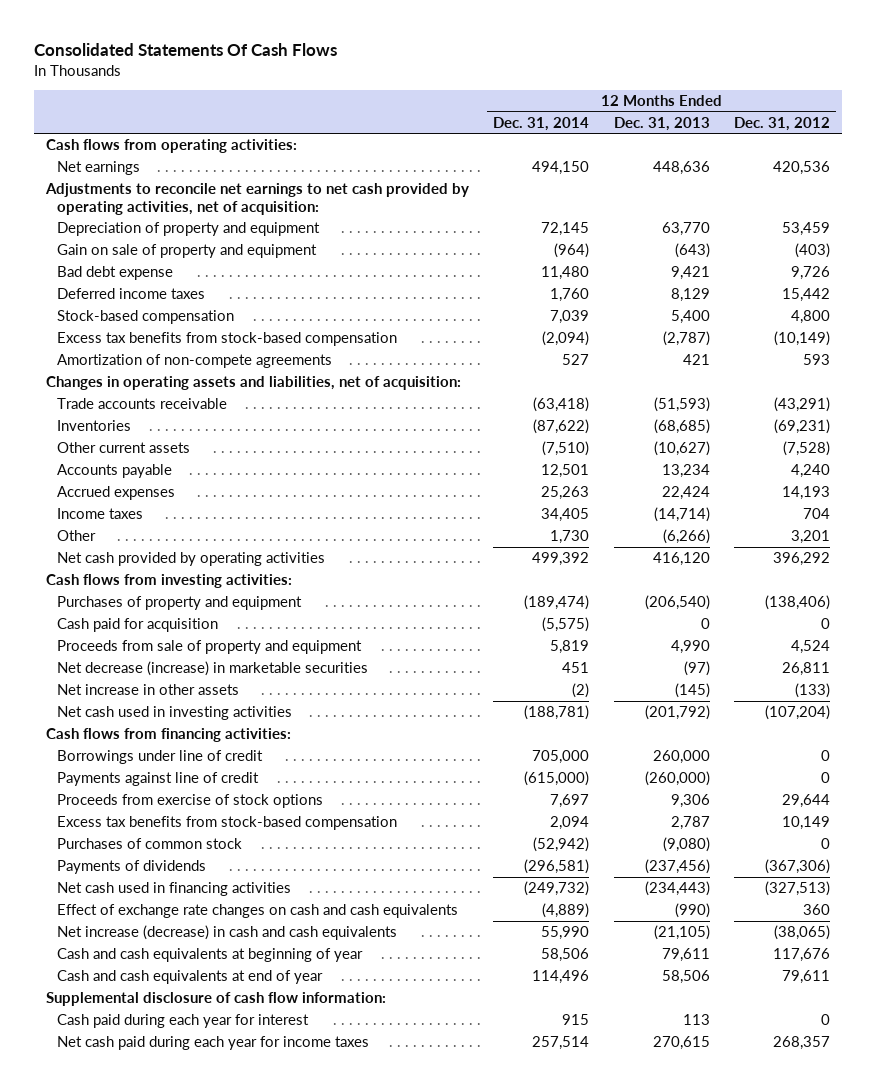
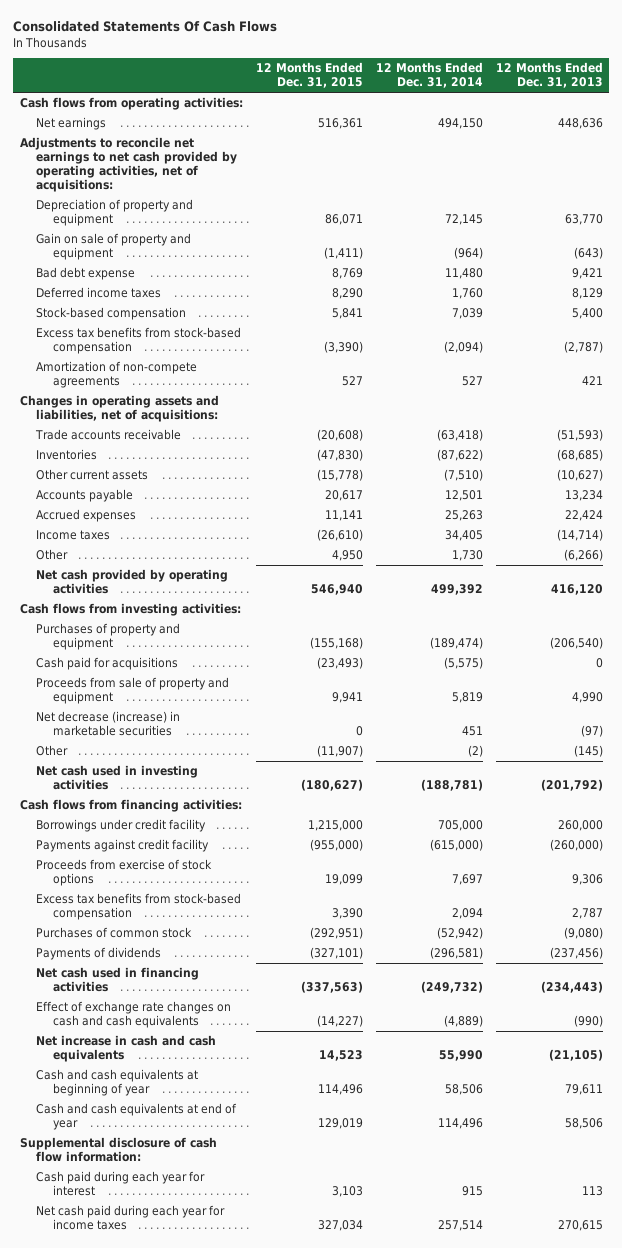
[734,116,831,131] Dec. 31, 2012 -> none
none -> [255,62,363,89] 12 Months Ended Dec. 31, 2015
[44,182,469,215] Adjustments to reconcile net earnings to net cash provided by operating activities, net of acquisition: -> [19,137,238,192] Adjustments to reconcile net earnings to net cash provided by operating activities, net of acquisitions:
[45,375,461,390] Changes in operating assets and liabilities, net of acquisition: -> [19,395,219,423] Changes in operating assets and liabilities, net of acquisitions:
[56,617,218,632] Cash paid for acquisition -> [36,657,179,671] Cash paid for acquisitions
[56,683,239,695] Net increase in other assets -> [36,745,69,757] Other
[56,749,263,764] Borrowings under line of credit -> [36,819,207,833] Borrowings under credit facility
[56,771,259,786] Payments against line of credit -> [36,839,210,853] Payments against credit facility
[56,924,397,940] Net increase (decrease) in cash and cash equivalents -> [36,1035,217,1063] Net increase in cash and cash equivalents

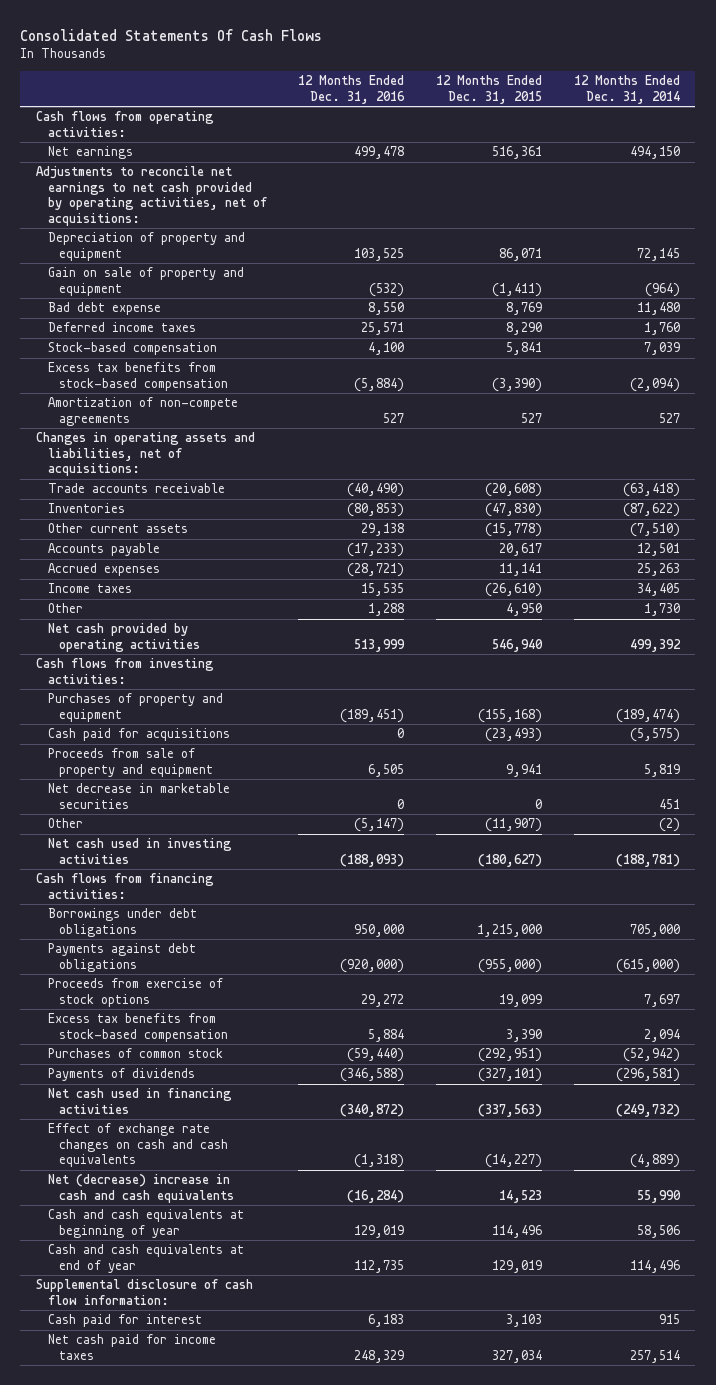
[495,62,603,89] 12 Months Ended Dec. 31, 2013 -> none
none -> [298,75,406,104] 12 Months Ended Dec. 31, 2016
[36,711,181,737] Net decrease (increase) in marketable securities -> [47,783,230,809] Net decrease in marketable securities
[36,819,207,833] Borrowings under credit facility -> [47,908,197,937] Borrowings under debt obligations
[36,839,210,853] Payments against credit facility -> [47,943,196,972] Payments against debt obligations
[36,1035,217,1063] Net increase in cash and cash equivalents -> [47,1174,235,1203] Net (decrease) increase in cash and cash equivalents
[36,1171,206,1197] Cash paid during each year for interest -> [47,1314,202,1328] Cash paid for interest
[36,1205,226,1231] Net cash paid during each year for income taxes -> [47,1334,216,1360] Net cash paid for income taxes

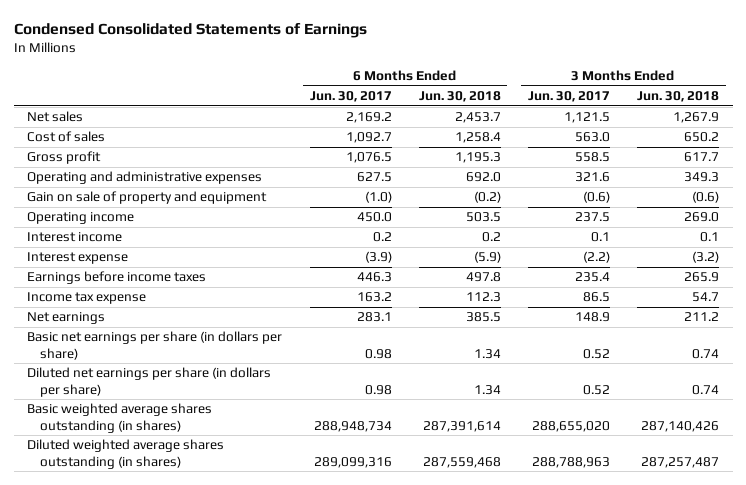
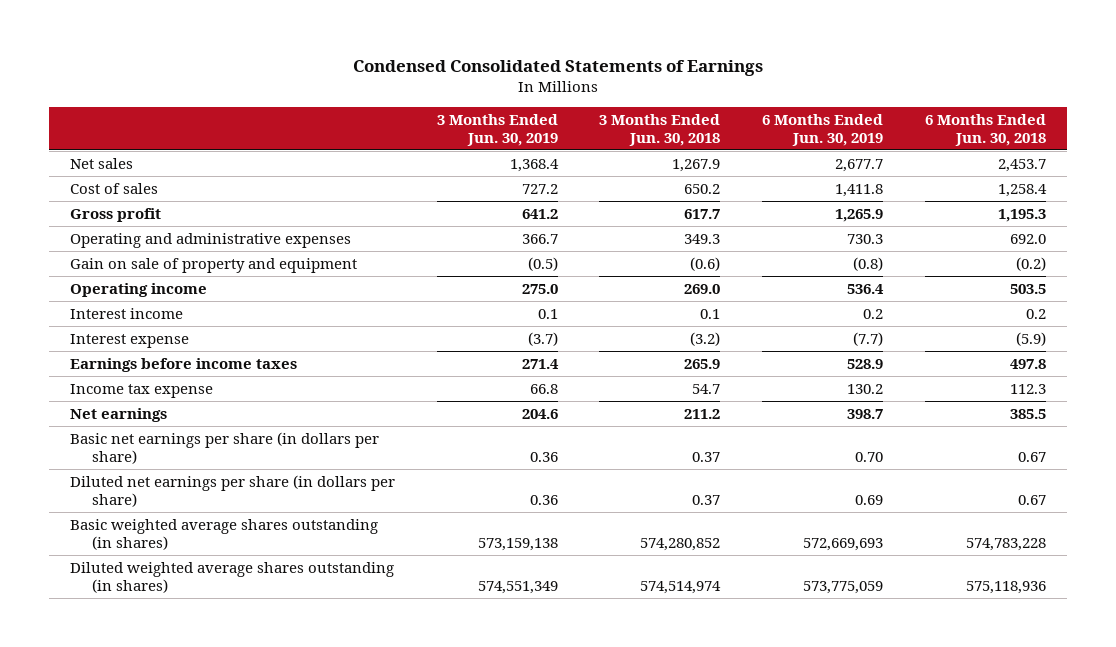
[309,90,392,102] Jun. 30, 2017 -> none
[527,90,610,102] Jun. 30, 2017 -> none
none -> [436,113,558,146] 3 Months Ended Jun. 30, 2019
none -> [762,113,884,146] 6 Months Ended Jun. 30, 2019
[473,348,501,359] 1.34 -> [1018,451,1047,462] 0.67
[692,348,720,359] 0.74 -> [692,451,721,462] 0.37
[473,384,501,395] 1.34 -> [1018,494,1047,505] 0.67
[692,384,720,395] 0.74 -> [692,494,721,505] 0.37
[422,420,501,432] 287,391,614 -> [966,537,1047,551] 574,783,228
[641,420,720,432] 287,140,426 -> [640,537,721,551] 574,280,852
[422,456,501,468] 287,559,468 -> [966,580,1047,594] 575,118,936
[641,456,720,468] 287,257,487 -> [640,580,722,594] 574,514,974

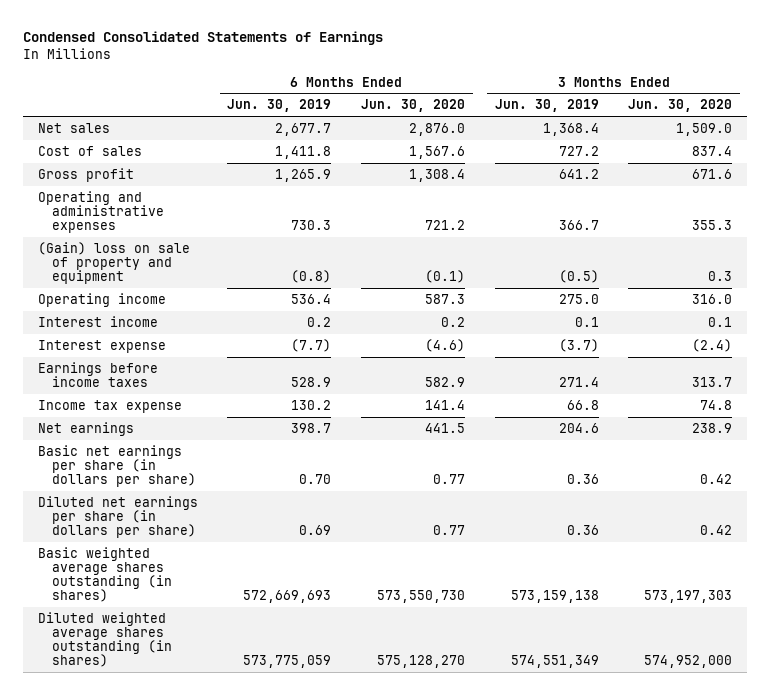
[599,113,721,146] 3 Months Ended Jun. 30, 2018 -> none
[925,113,1047,146] 6 Months Ended Jun. 30, 2018 -> none
none -> [361,99,466,113] Jun. 30, 2020
none -> [628,99,733,113] Jun. 30, 2020
[69,257,357,273] Gain on sale of property and equipment -> [37,241,190,285] (Gain) loss on sale of property and equipment

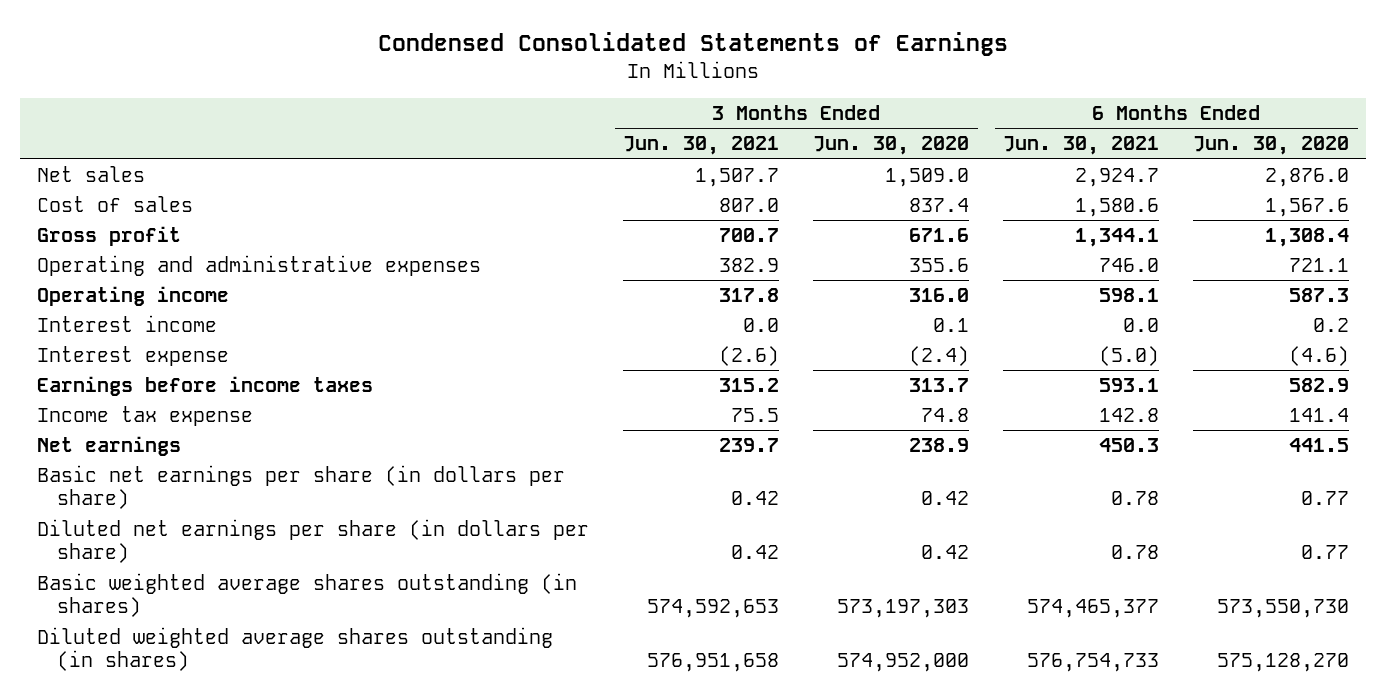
[227,99,332,113] Jun. 30, 2019 -> none
[494,99,599,113] Jun. 30, 2019 -> none
none -> [623,136,780,156] Jun. 30, 2021
none -> [1003,136,1160,156] Jun. 30, 2021
[37,241,190,285] (Gain) loss on sale of property and equipment -> none
[425,220,466,231] 721.2 -> [1289,258,1350,273] 721.1
[692,220,733,231] 355.3 -> [909,258,970,273] 355.6

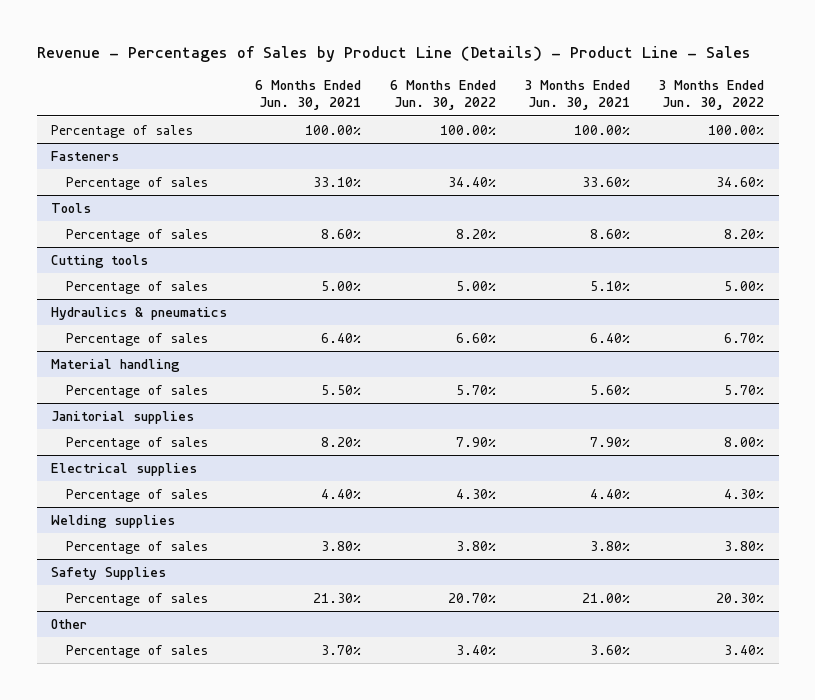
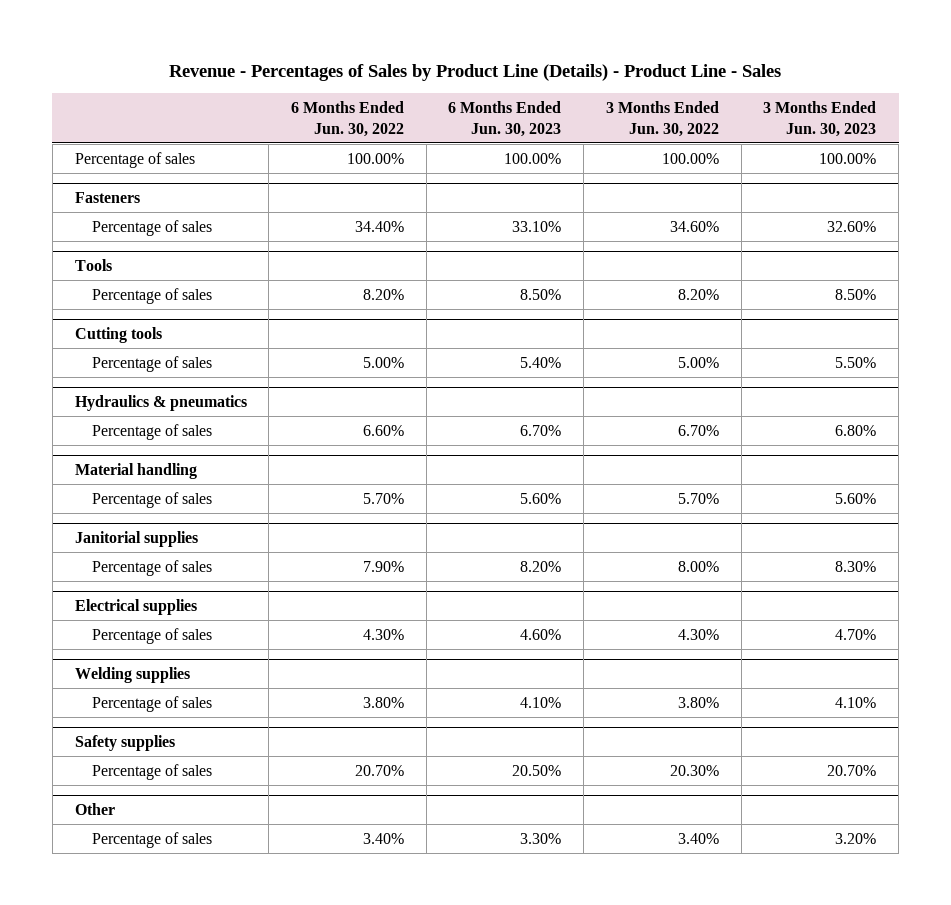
[255,79,362,111] 6 Months Ended Jun. 30, 2021 -> none
[523,79,630,111] 3 Months Ended Jun. 30, 2021 -> none
none -> [448,100,562,137] 6 Months Ended Jun. 30, 2023
none -> [763,100,877,137] 3 Months Ended Jun. 30, 2023
[50,566,166,580] Safety Supplies -> [74,734,175,751] Safety supplies

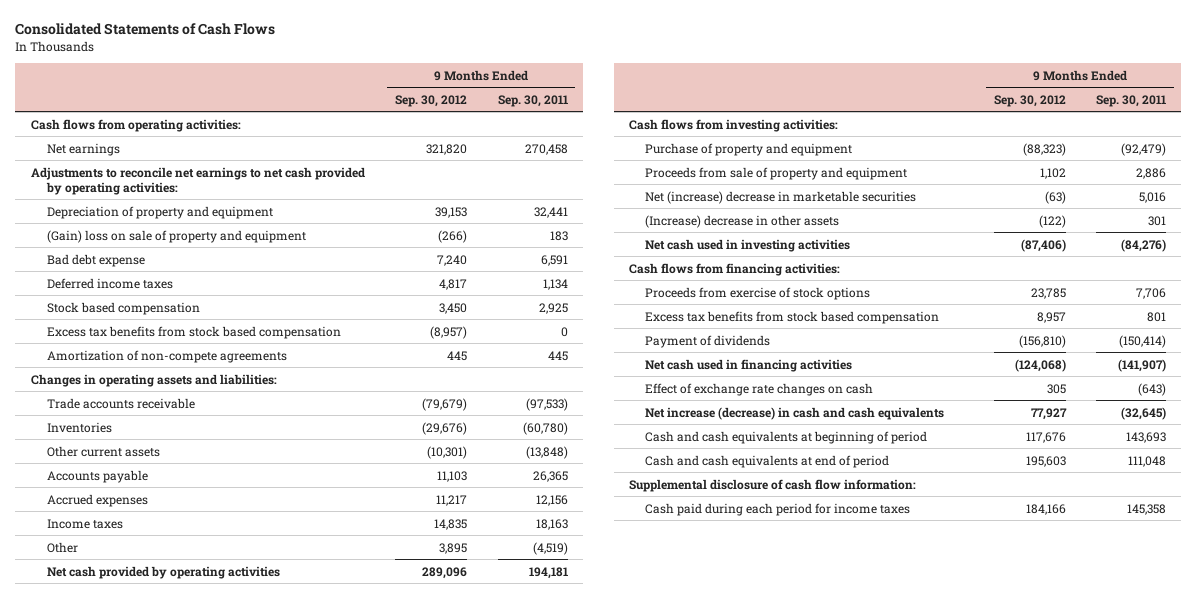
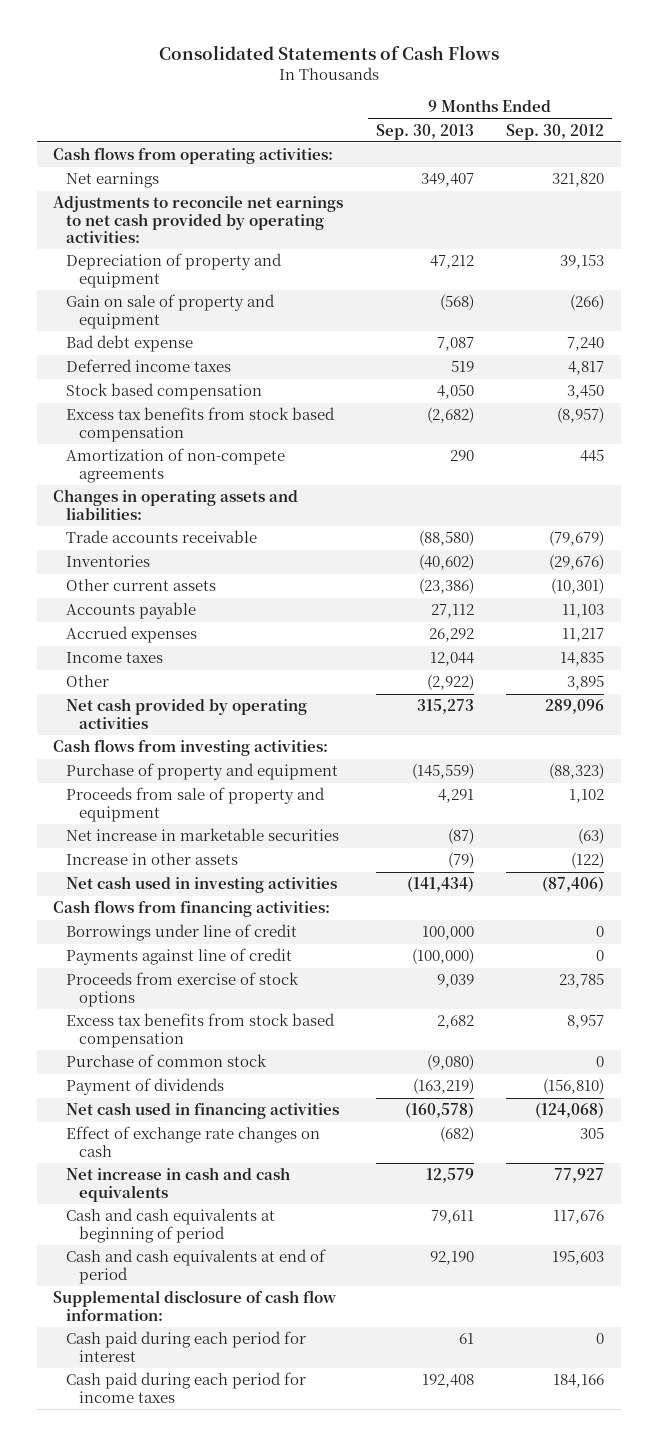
[497,94,568,107] Sep. 30, 2011 -> none
none -> [375,123,474,140] Sep. 30, 2013
[46,229,306,243] (Gain) loss on sale of property and equipment -> [65,294,275,329] Gain on sale of property and equipment
[645,190,917,204] Net (increase) decrease in marketable securities -> [65,828,339,842] Net increase in marketable securities
[645,214,840,228] (Increase) decrease in other assets -> [65,853,238,866] Increase in other assets
none -> [65,924,297,942] Borrowings under line of credit
none -> [65,948,292,966] Payments against line of credit
none -> [65,1054,267,1068] Purchase of common stock
[645,406,945,420] Net increase (decrease) in cash and cash equivalents -> [65,1167,290,1202] Net increase in cash and cash equivalents
none -> [65,1331,306,1362] Cash paid during each period for interest

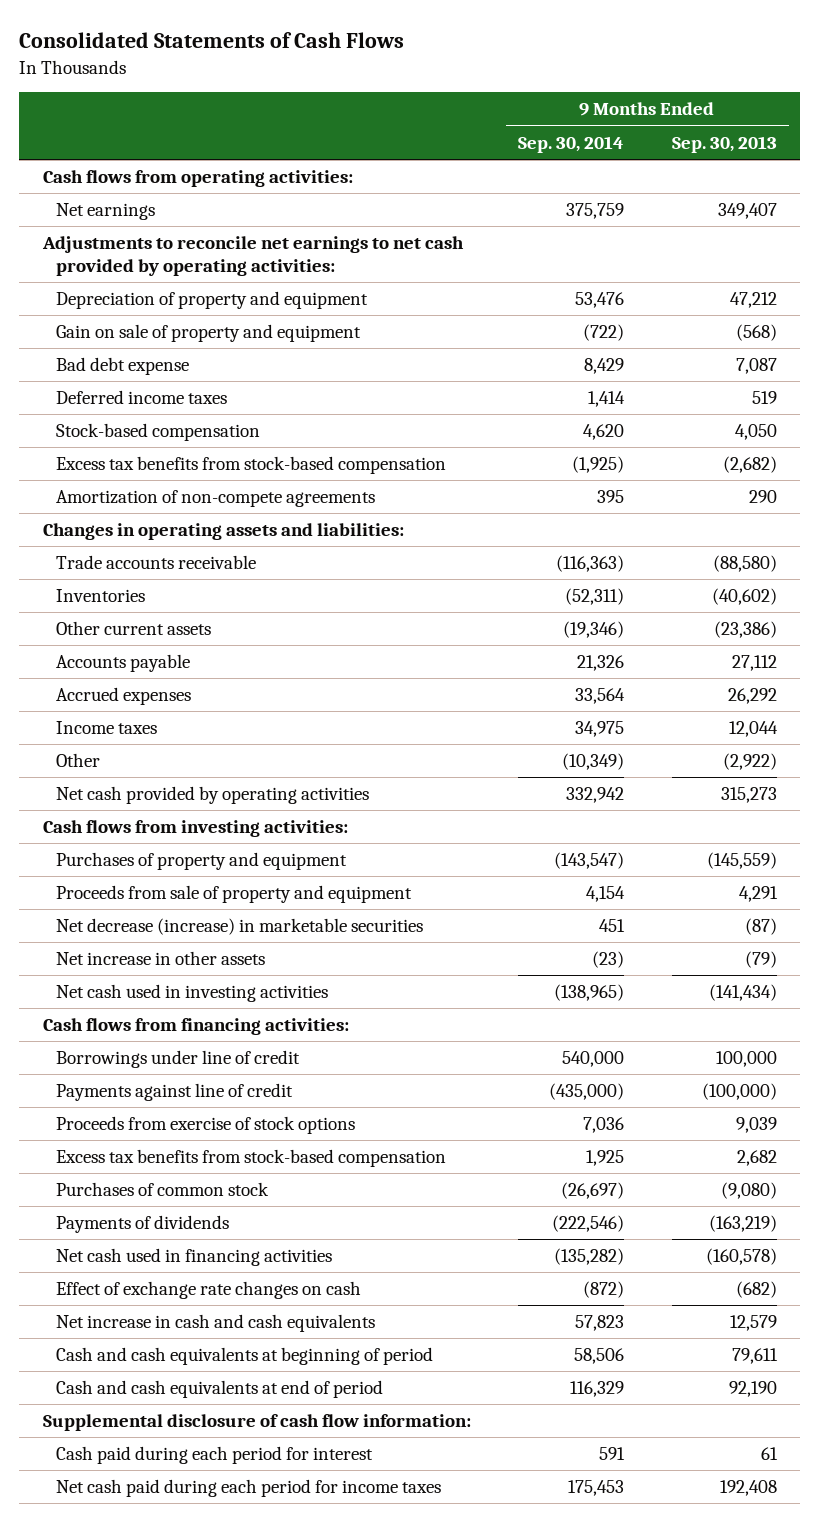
[506,123,605,140] Sep. 30, 2012 -> none
none -> [518,135,625,153] Sep. 30, 2014
[65,383,262,401] Stock based compensation -> [56,423,261,442] Stock-based compensation
[65,407,335,442] Excess tax benefits from stock based compensation -> [56,456,447,475] Excess tax benefits from stock-based compensation
[65,763,338,781] Purchase of property and equipment -> [56,852,348,871] Purchases of property and equipment
[65,828,339,842] Net increase in marketable securities -> [56,918,424,936] Net decrease (increase) in marketable securities
[65,853,238,866] Increase in other assets -> [56,951,266,966] Net increase in other assets
[65,1013,335,1048] Excess tax benefits from stock based compensation -> [56,1149,447,1168] Excess tax benefits from stock-based compensation
[65,1054,267,1068] Purchase of common stock -> [56,1182,270,1197] Purchases of common stock
[65,1078,224,1096] Payment of dividends -> [56,1215,230,1234] Payments of dividends
[65,1372,306,1403] Cash paid during each period for income taxes -> [56,1479,442,1498] Net cash paid during each period for income taxes

